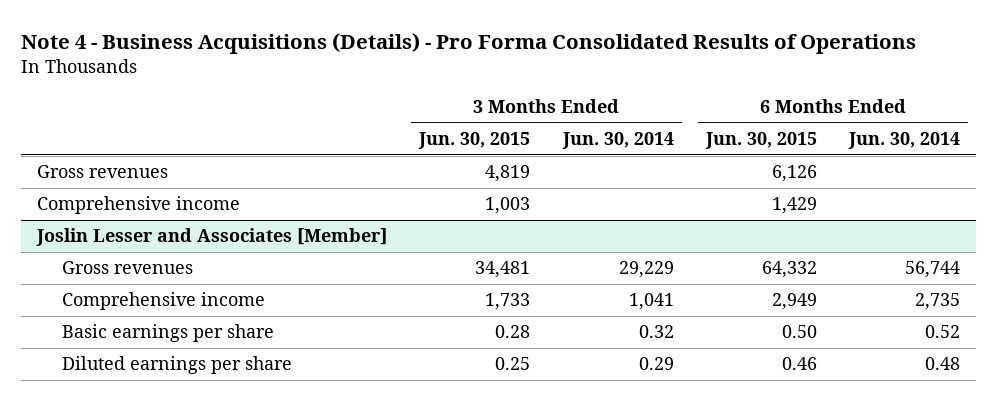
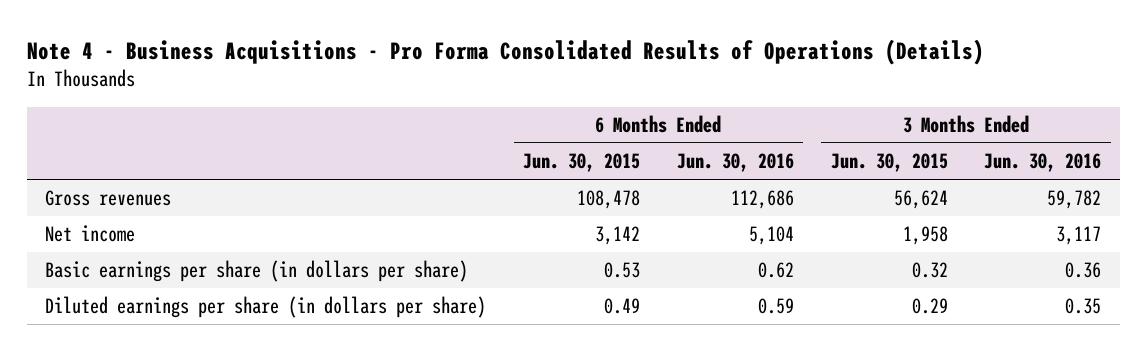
[20,32,916,54] Note 4 - Business Acquisitions (Details) - Pro Forma Consolidated Results of Operations -> [26,38,984,65] Note 4 - Business Acquisitions - Pro Forma Consolidated Results of Operations (Details)
[561,131,674,149] Jun. 30, 2014 -> none
[848,131,961,149] Jun. 30, 2014 -> none
none -> [676,153,794,173] Jun. 30, 2016
none -> [984,153,1102,173] Jun. 30, 2016
[36,228,388,247] Joslin Lesser and Associates [Member] -> none
[61,261,193,275] Gross revenues -> none
[61,292,265,311] Comprehensive income -> none
[485,165,531,183] 4,819 -> [893,190,948,210] 56,624
[771,165,817,183] 6,126 -> [576,190,640,210] 108,478
[37,196,241,215] Comprehensive income -> [45,225,136,243] Net income
[485,197,531,215] 1,003 -> [902,226,948,246] 1,958
[771,197,817,215] 1,429 -> [594,226,640,246] 3,142
[61,324,274,343] Basic earnings per share -> [45,260,469,283] Basic earnings per share (in dollars per share)
[495,325,531,339] 0.28 -> [911,262,948,279] 0.32
[781,325,817,339] 0.50 -> [603,262,640,279] 0.53
[61,356,292,375] Diluted earnings per share -> [45,296,487,319] Diluted earnings per share (in dollars per share)
[495,357,531,371] 0.25 -> [911,298,948,315] 0.29
[781,357,817,371] 0.46 -> [603,298,640,315] 0.49

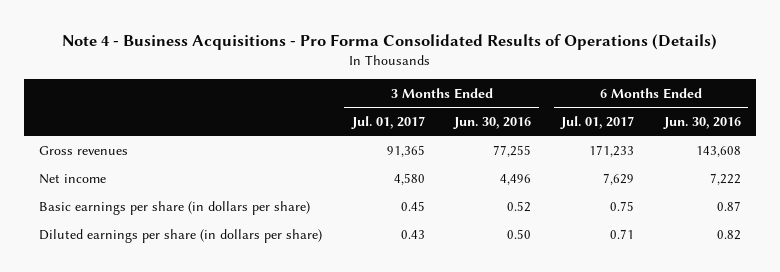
[522,153,640,173] Jun. 30, 2015 -> none
[830,153,948,173] Jun. 30, 2015 -> none
none -> [350,115,425,129] Jul. 01, 2017
none -> [560,115,635,129] Jul. 01, 2017
[730,190,794,210] 112,686 -> [695,145,741,157] 143,608
[1047,190,1102,210] 59,782 -> [493,144,532,157] 77,255
[748,226,794,246] 5,104 -> [709,172,741,185] 7,222
[1056,226,1102,246] 3,117 -> [500,173,532,185] 4,496
[757,262,794,279] 0.62 -> [716,200,741,211] 0.87
[1065,262,1102,279] 0.36 -> [507,200,532,212] 0.52
[757,298,794,315] 0.59 -> [716,229,741,240] 0.82
[1065,298,1102,315] 0.35 -> [507,228,532,239] 0.50

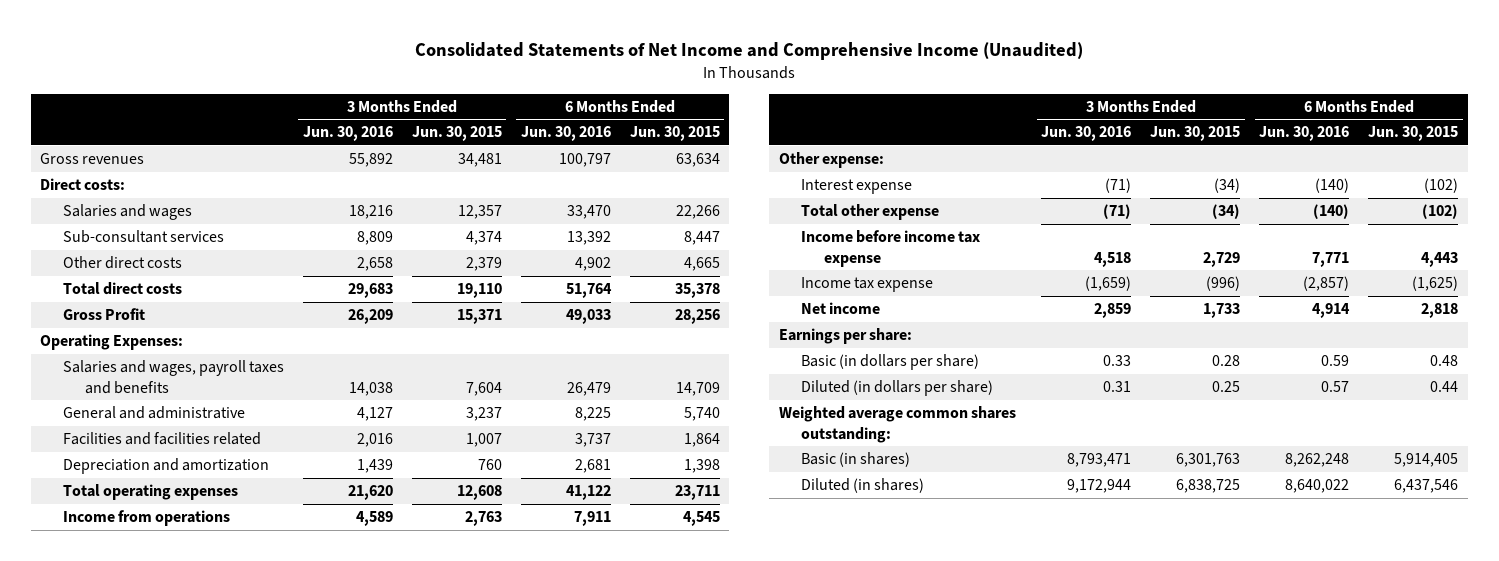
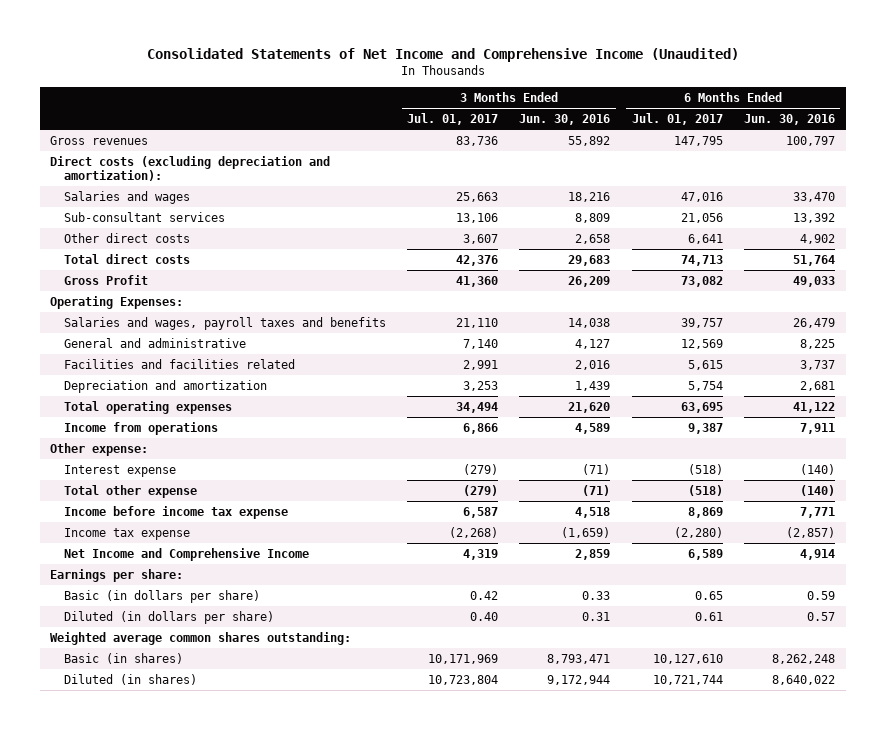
[411,126,502,142] Jun. 30, 2015 -> none
[629,126,720,142] Jun. 30, 2015 -> none
none -> [407,113,499,126] Jul. 01, 2017
none -> [631,113,723,126] Jul. 01, 2017
[40,178,126,191] Direct costs: -> none
none -> [50,155,331,182] Direct costs (excluding depreciation and amortization):
[801,302,881,315] Net income -> [63,547,309,561] Net Income and Comprehensive Income

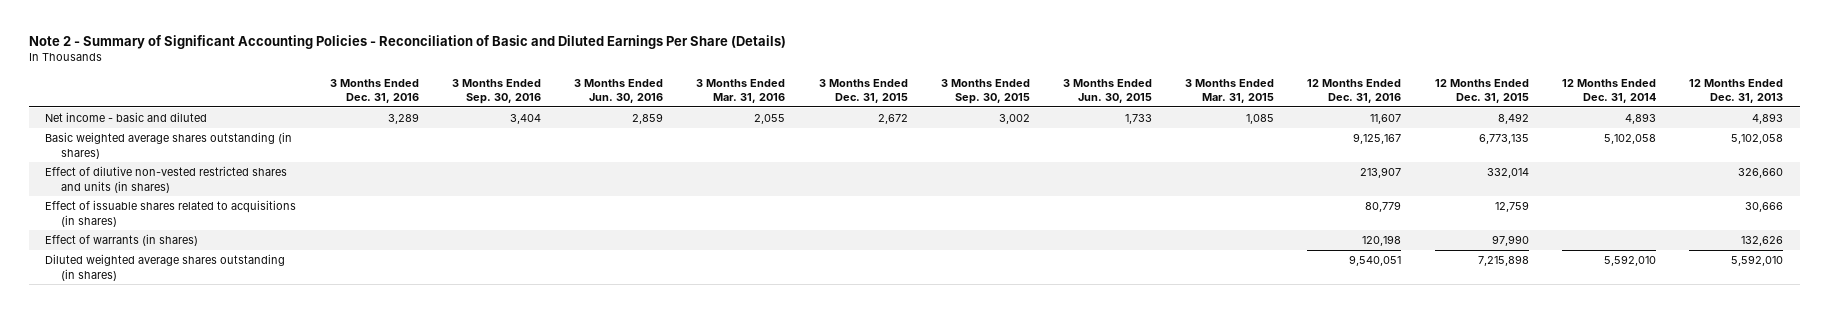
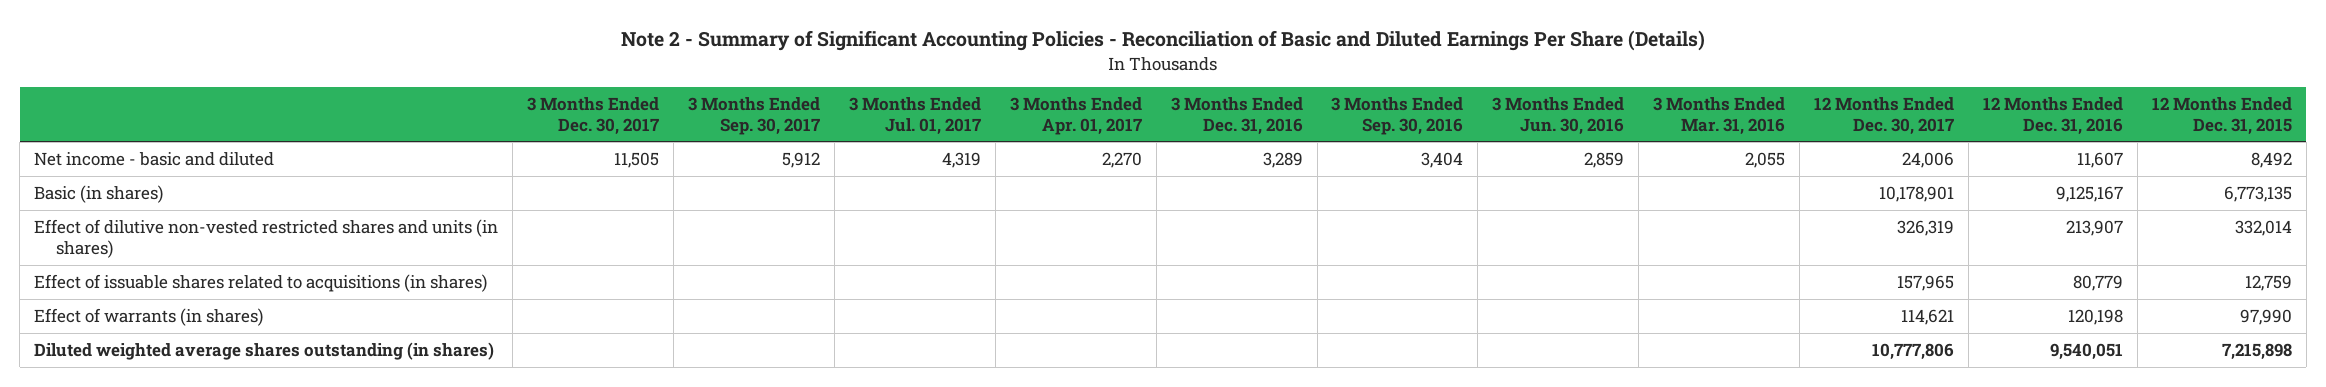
[818,78,908,103] 3 Months Ended Dec. 31, 2015 -> none
[940,78,1030,104] 3 Months Ended Sep. 30, 2015 -> none
[1062,78,1152,103] 3 Months Ended Jun. 30, 2015 -> none
[1185,78,1275,103] 3 Months Ended Mar. 31, 2015 -> none
[1561,78,1656,103] 12 Months Ended Dec. 31, 2014 -> none
[1689,78,1784,103] 12 Months Ended Dec. 31, 2013 -> none
none -> [527,96,660,135] 3 Months Ended Dec. 30, 2017
none -> [688,96,821,135] 3 Months Ended Sep. 30, 2017
none -> [848,96,981,135] 3 Months Ended Jul. 01, 2017
none -> [1009,96,1142,135] 3 Months Ended Apr. 01, 2017
none -> [1814,96,1955,135] 12 Months Ended Dec. 30, 2017
[45,132,293,159] Basic weighted average shares outstanding (in shares) -> [34,184,164,203] Basic (in shares)

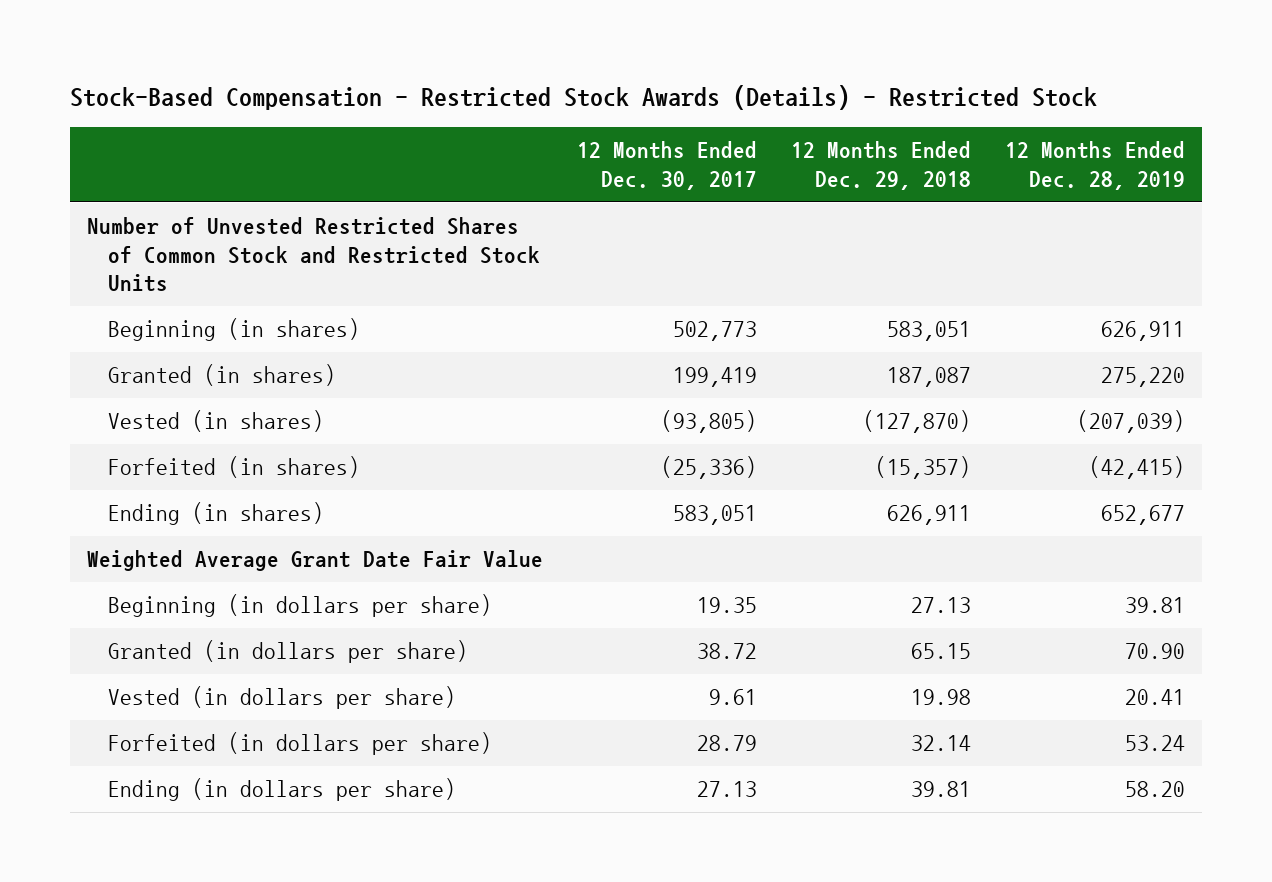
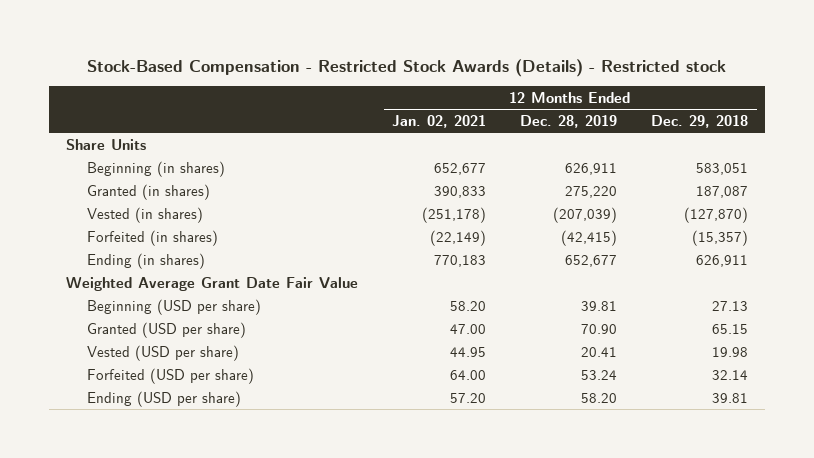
[69,84,1097,110] Stock-Based Compensation - Restricted Stock Awards (Details) - Restricted Stock -> [87,58,727,77] Stock-Based Compensation - Restricted Stock Awards (Details) - Restricted stock
[576,141,757,190] 12 Months Ended Dec. 30, 2017 -> none
none -> [392,114,487,128] Jan. 02, 2021
[86,217,540,293] Number of Unvested Restricted Shares of Common Stock and Restricted Stock Units -> [66,138,147,150] Share Units
[107,594,492,618] Beginning (in dollars per share) -> [87,298,262,315] Beginning (USD per share)
[107,640,468,664] Granted (in dollars per share) -> [87,321,247,338] Granted (USD per share)
[107,686,456,710] Vested (in dollars per share) -> [87,344,240,361] Vested (USD per share)
[107,732,492,756] Forfeited (in dollars per share) -> [87,367,255,384] Forfeited (USD per share)
[107,778,456,802] Ending (in dollars per share) -> [87,390,242,407] Ending (USD per share)

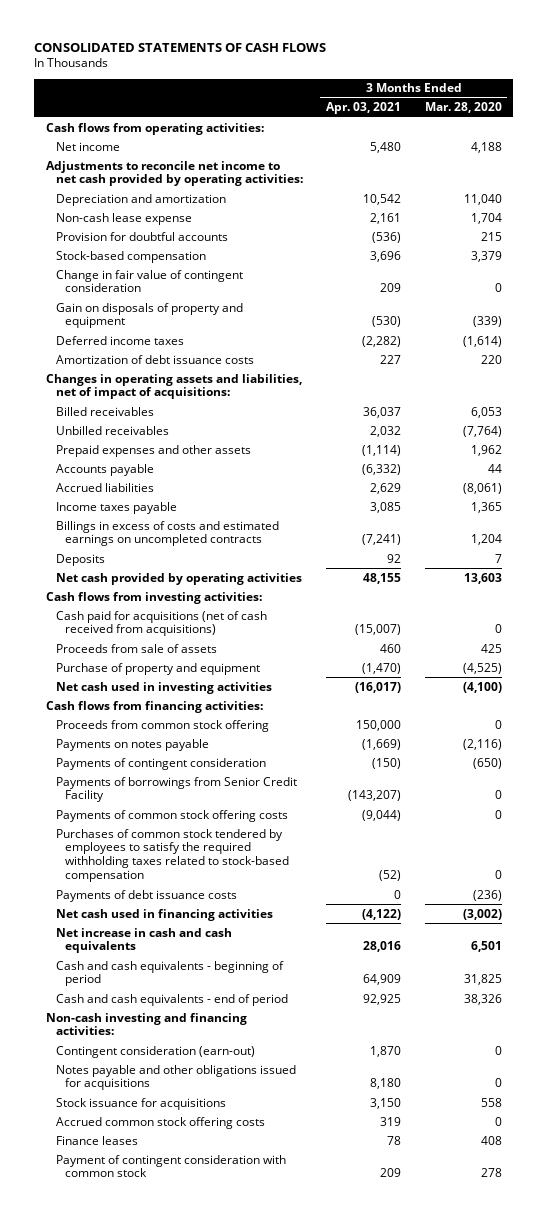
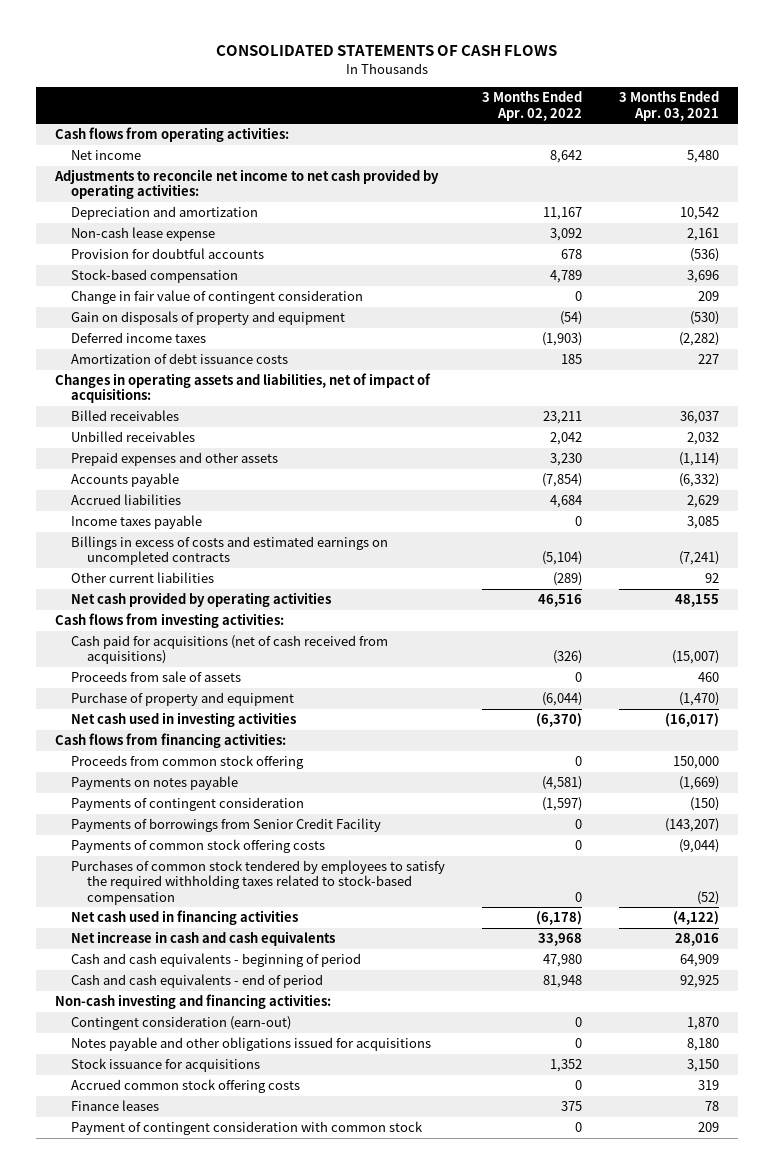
[424,102,502,114] Mar. 28, 2020 -> none
none -> [482,91,583,121] 3 Months Ended Apr. 02, 2022
[55,553,105,566] Deposits -> none
none -> [70,572,214,584] Other current liabilities
[55,889,237,902] Payments of debt issuance costs -> none

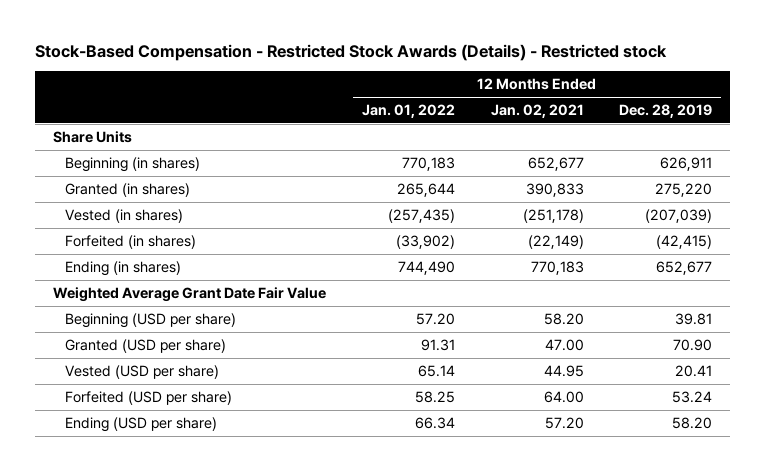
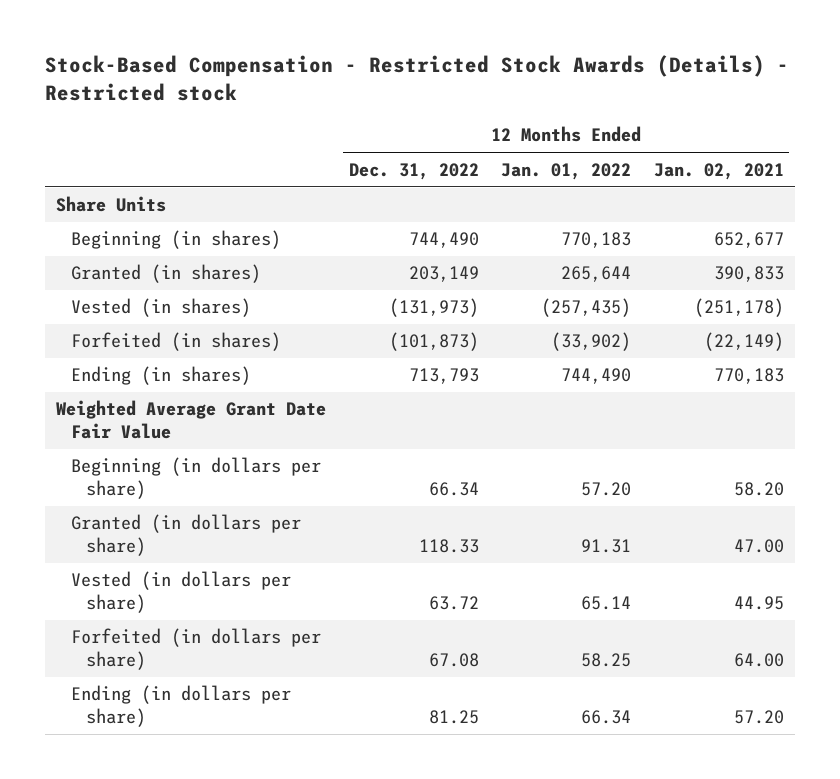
[619,103,713,118] Dec. 28, 2019 -> none
none -> [348,162,479,180] Dec. 31, 2022
[65,312,237,328] Beginning (USD per share) -> [71,457,322,500] Beginning (in dollars per share)
[65,338,227,353] Granted (USD per share) -> [71,514,302,557] Granted (in dollars per share)
[65,364,220,379] Vested (USD per share) -> [71,571,292,614] Vested (in dollars per share)
[65,390,233,405] Forfeited (USD per share) -> [71,628,322,671] Forfeited (in dollars per share)
[65,416,218,432] Ending (USD per share) -> [71,685,292,728] Ending (in dollars per share)

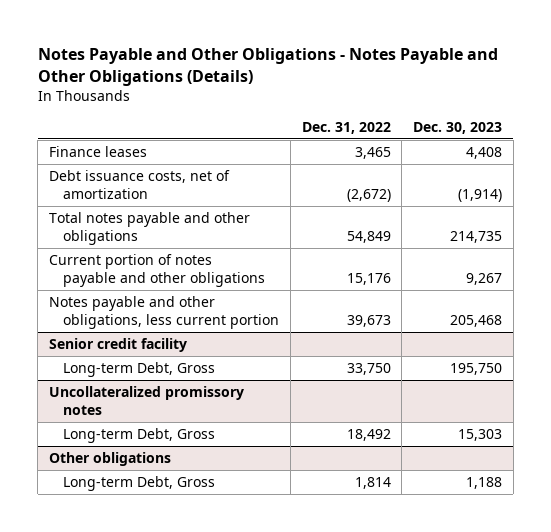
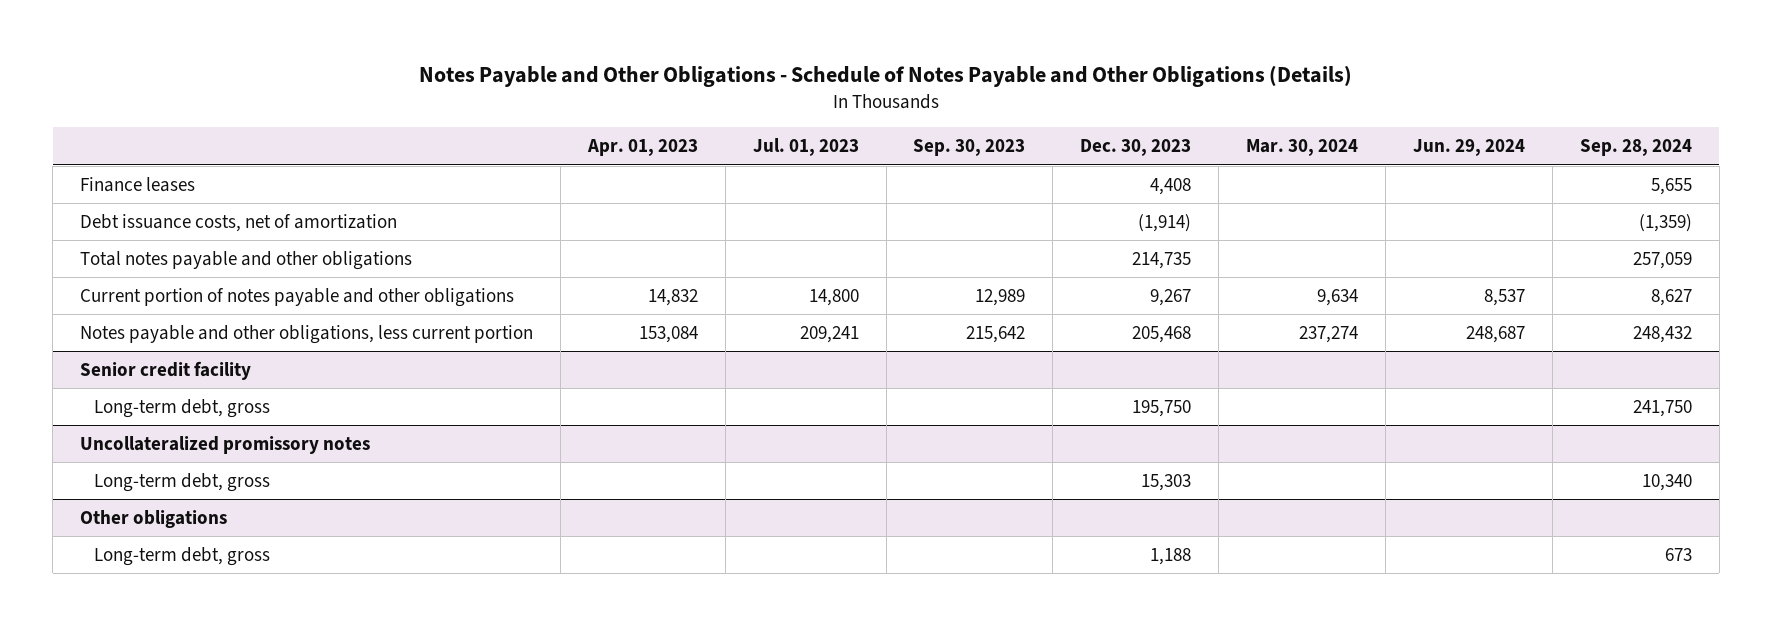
[37,47,498,86] Notes Payable and Other Obligations - Notes Payable and Other Obligations (Details) -> [418,65,1352,88] Notes Payable and Other Obligations - Schedule of Notes Payable and Other Obligations (Details)
[301,121,391,134] Dec. 31, 2022 -> none
none -> [586,139,698,157] Apr. 01, 2023
none -> [752,138,859,157] Jul. 01, 2023
none -> [913,139,1026,157] Sep. 30, 2023
none -> [1246,139,1359,157] Mar. 30, 2024
none -> [1412,139,1525,157] Jun. 29, 2024
none -> [1579,139,1692,157] Sep. 28, 2024
[63,362,216,378] Long-term Debt, Gross -> [94,398,271,418] Long-term debt, gross
[63,428,216,444] Long-term Debt, Gross -> [94,472,271,492] Long-term debt, gross
[63,476,216,492] Long-term Debt, Gross -> [94,546,271,566] Long-term debt, gross

